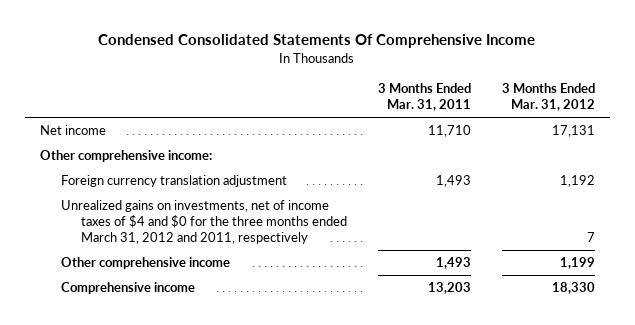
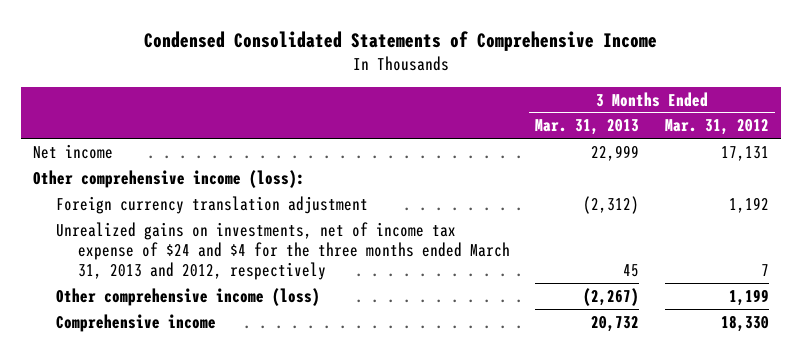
[98,34,536,49] Condensed Consolidated Statements Of Comprehensive Income -> [144,31,658,52] Condensed Consolidated Statements of Comprehensive Income
[377,83,471,112] 3 Months Ended Mar. 31, 2011 -> none
none -> [535,119,640,136] Mar. 31, 2013
[39,150,212,163] Other comprehensive income: -> [33,169,306,188] Other comprehensive income (loss):
[60,200,348,245] Unrealized gains on investments, net of income taxes of $4 and $0 for the three months ended March 31, 2012 and 2011, respectively -> [55,221,511,281] Unrealized gains on investments, net of income tax expense of $24 and $4 for the three months ended March 31, 2013 and 2012, respectively
[60,257,230,270] Other comprehensive income -> [55,287,320,306] Other comprehensive income (loss)

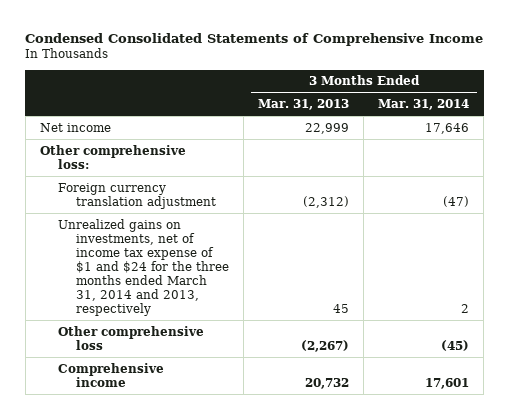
[664,119,769,136] Mar. 31, 2012 -> none
none -> [378,98,470,110] Mar. 31, 2014
[33,169,306,188] Other comprehensive income (loss): -> [39,144,186,169] Other comprehensive loss:
[55,221,511,281] Unrealized gains on investments, net of income tax expense of $24 and $4 for the three months ended March 31, 2013 and 2012, respectively -> [57,218,230,316] Unrealized gains on investments, net of income tax expense of $1 and $24 for the three months ended March 31, 2014 and 2013, respectively
[55,287,320,306] Other comprehensive income (loss) -> [57,325,204,350] Other comprehensive loss

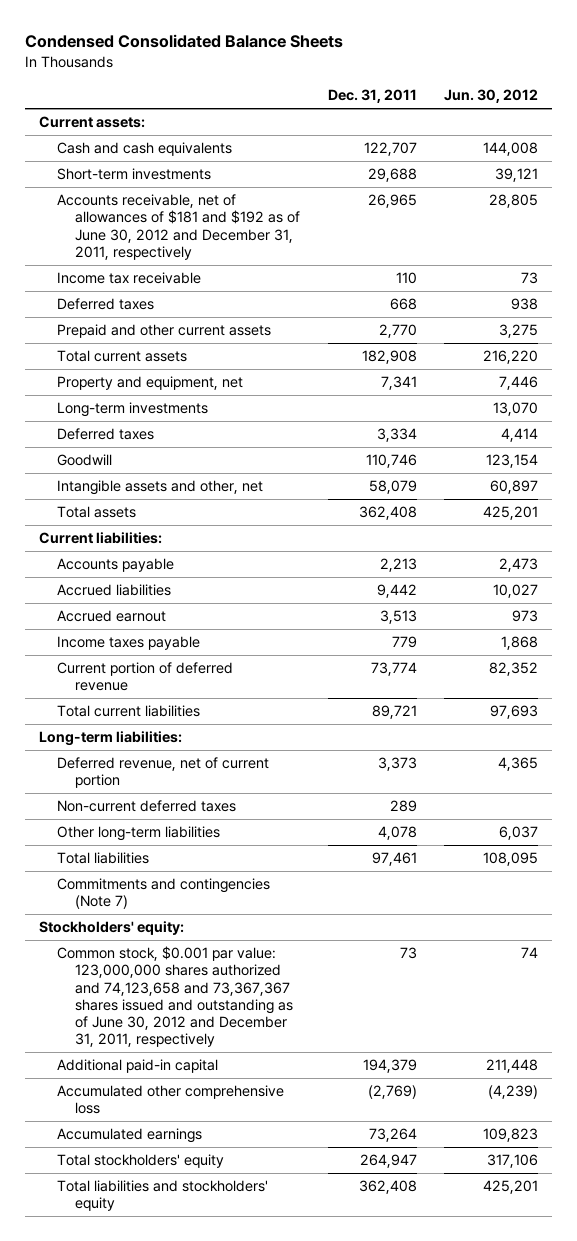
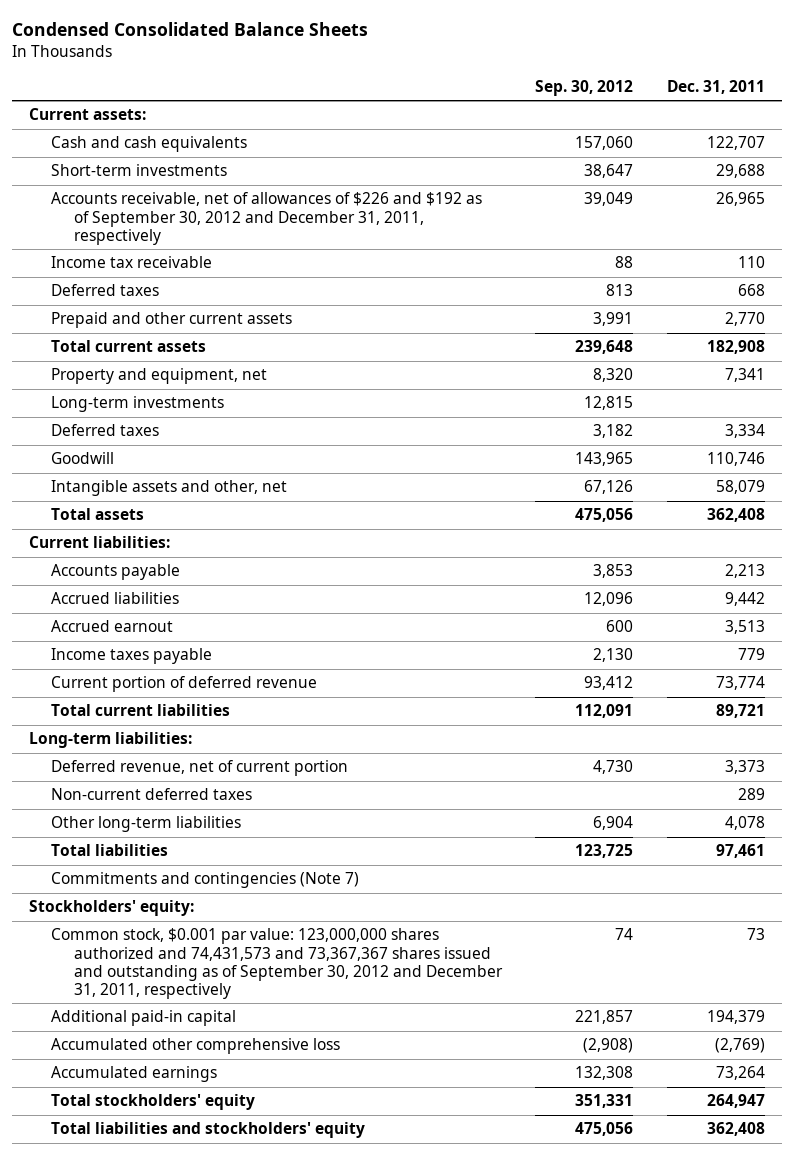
[444,89,539,104] Jun. 30, 2012 -> none
none -> [535,79,634,96] Sep. 30, 2012
[56,194,300,260] Accounts receivable, net of allowances of $181 and $192 as of June 30, 2012 and December 31, 2011, respectively -> [51,192,483,245] Accounts receivable, net of allowances of $226 and $192 as of September 30, 2012 and December 31, 2011, respectively
[56,946,293,1047] Common stock, $0.001 par value: 123,000,000 shares authorized and 74,123,658 and 73,367,367 shares issued and outstanding as of June 30, 2012 and December 31, 2011, respectively -> [51,928,503,999] Common stock, $0.001 par value: 123,000,000 shares authorized and 74,431,573 and 73,367,367 shares issued and outstanding as of September 30, 2012 and December 31, 2011, respectively

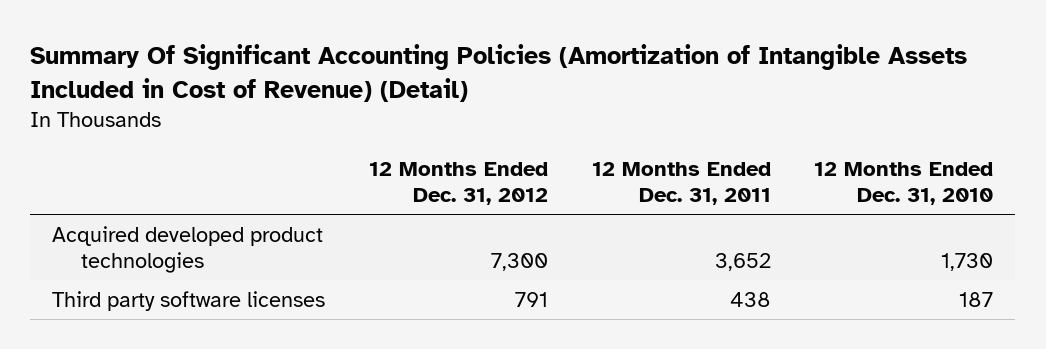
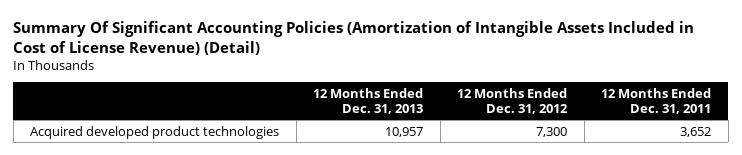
[30,44,968,103] Summary Of Significant Accounting Policies (Amortization of Intangible Assets Included in Cost of Revenue) (Detail) -> [13,21,695,55] Summary Of Significant Accounting Policies (Amortization of Intangible Assets Included in Cost of License Revenue) (Detail)
[814,161,994,206] 12 Months Ended Dec. 31, 2010 -> none
none -> [313,87,424,114] 12 Months Ended Dec. 31, 2013
[52,290,326,311] Third party software licenses -> none

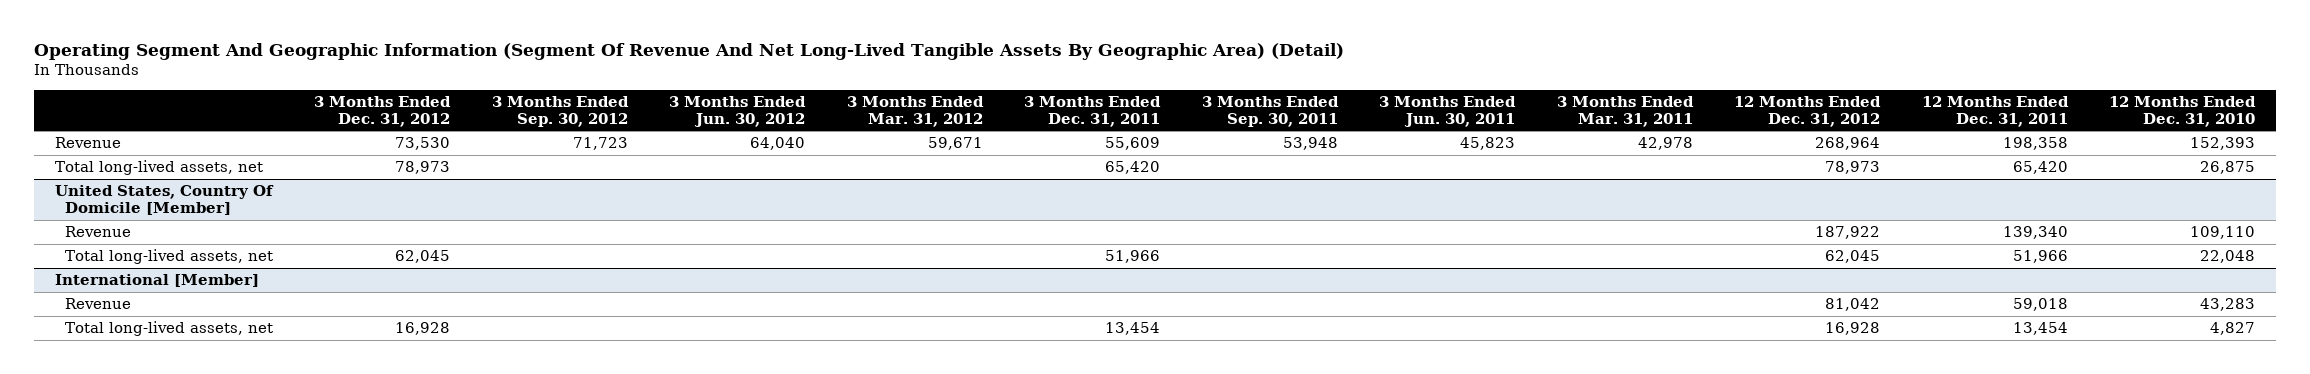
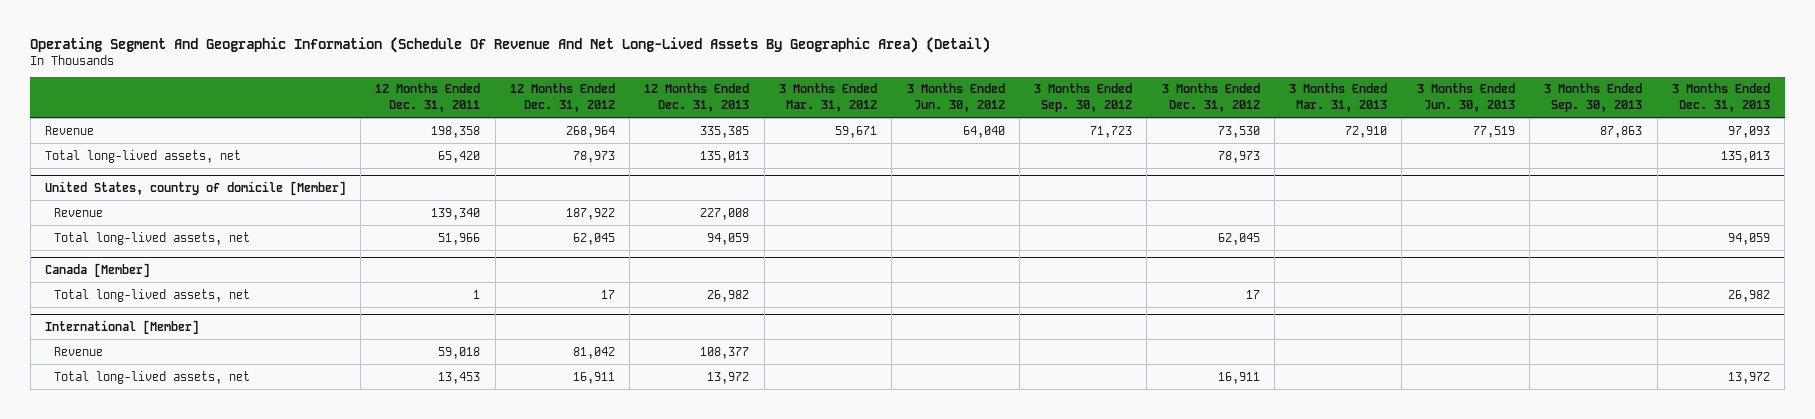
[33,43,1344,61] Operating Segment And Geographic Information (Segment Of Revenue And Net Long-Lived Tangible Assets By Geographic Area) (Detail) -> [30,36,991,53] Operating Segment And Geographic Information (Schedule Of Revenue And Net Long-Lived Assets By Geographic Area) (Detail)
[1024,95,1162,127] 3 Months Ended Dec. 31, 2011 -> none
[1201,95,1339,127] 3 Months Ended Sep. 30, 2011 -> none
[1379,95,1517,127] 3 Months Ended Jun. 30, 2011 -> none
[1556,95,1694,127] 3 Months Ended Mar. 31, 2011 -> none
[2109,95,2257,127] 12 Months Ended Dec. 31, 2010 -> none
none -> [644,83,750,112] 12 Months Ended Dec. 31, 2013
none -> [1289,83,1388,112] 3 Months Ended Mar. 31, 2013
none -> [1416,83,1515,112] 3 Months Ended Jun. 30, 2013
none -> [1544,83,1643,112] 3 Months Ended Sep. 30, 2013
none -> [1671,83,1770,112] 3 Months Ended Dec. 31, 2013
[54,185,274,215] United States, Country Of Domicile [Member] -> [44,181,346,196] United States, country of domicile [Member]
none -> [44,263,150,278] Canada [Member]
none -> [54,288,251,302] Total long-lived assets, net
[395,322,451,336] 16,928 -> [1217,371,1260,384] 16,911
[1825,322,1881,336] 16,928 -> [572,371,615,384] 16,911
[2012,322,2068,336] 13,454 -> [438,371,481,384] 13,453

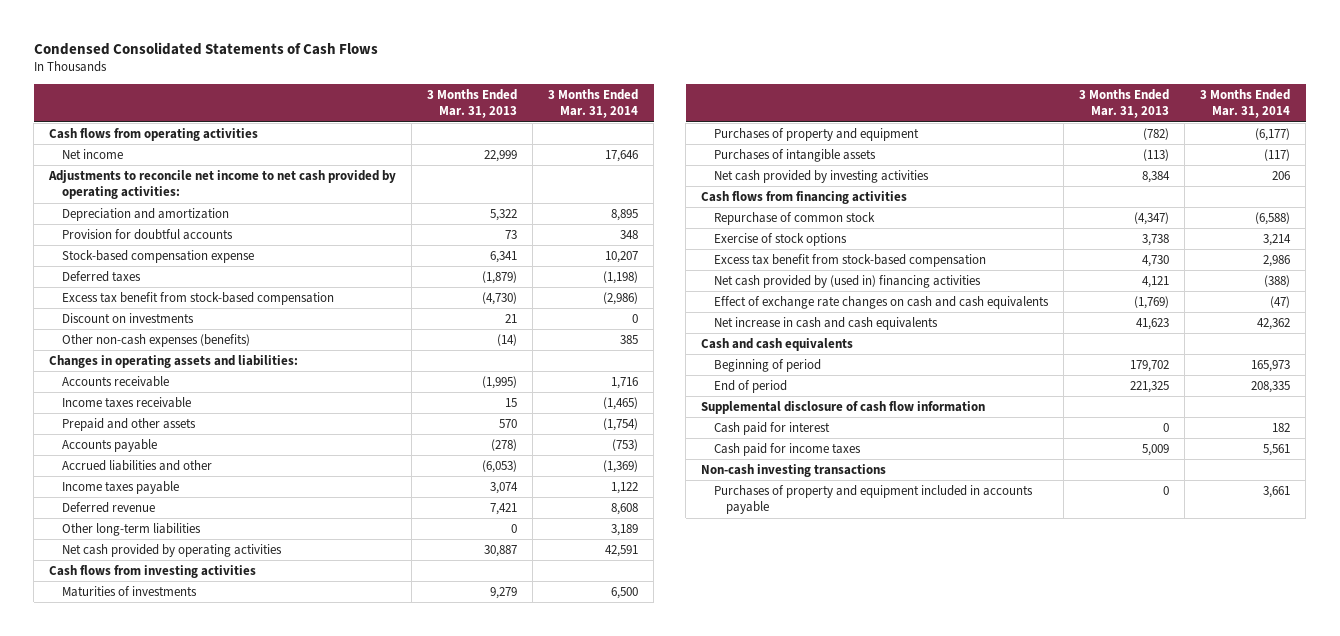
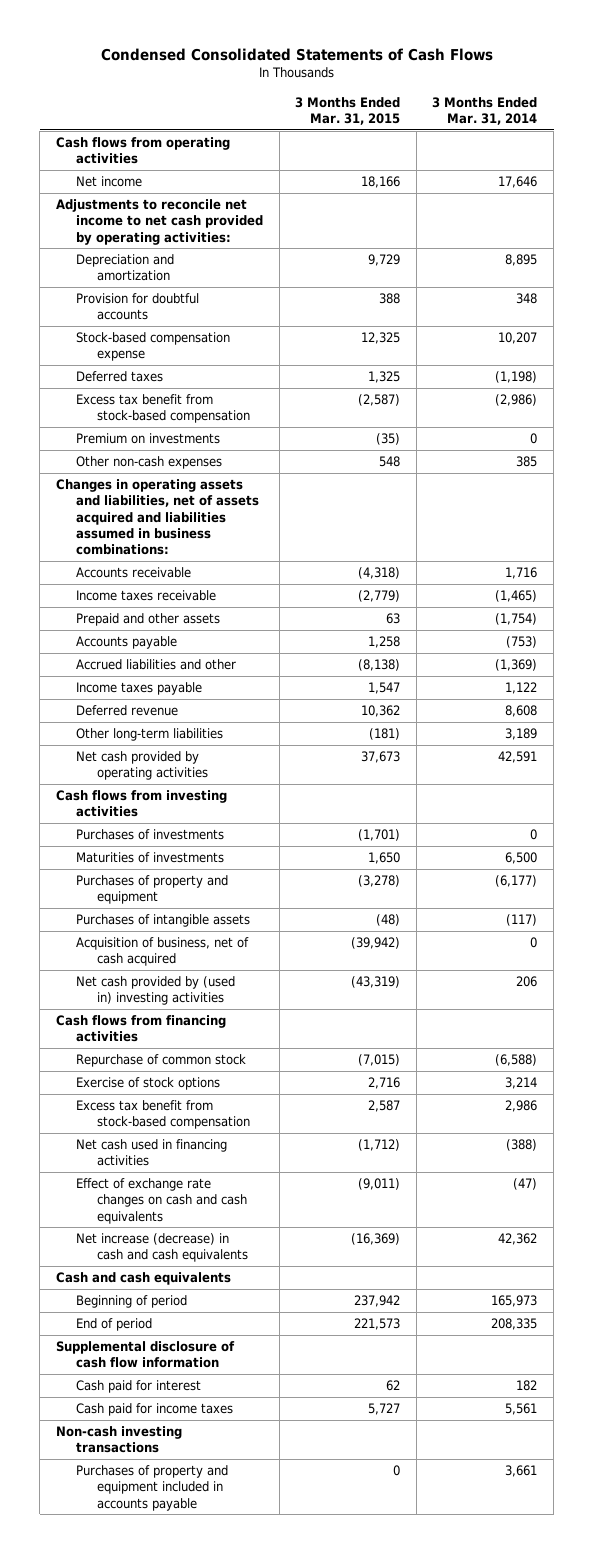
[427,88,518,119] 3 Months Ended Mar. 31, 2013 -> none
none -> [295,96,401,125] 3 Months Ended Mar. 31, 2015
[61,312,194,323] Discount on investments -> [76,433,221,445] Premium on investments
[61,333,250,347] Other non-cash expenses (benefits) -> [76,456,223,470] Other non-cash expenses
[49,354,299,368] Changes in operating assets and liabilities: -> [55,479,260,556] Changes in operating assets and liabilities, net of assets acquired and liabilities assumed in business combinations:
none -> [76,829,225,841] Purchases of investments
none -> [76,937,250,967] Acquisition of business, net of cash acquired
[713,169,929,183] Net cash provided by investing activities -> [76,976,236,1006] Net cash provided by (used in) investing activities
[713,274,981,288] Net cash provided by (used in) financing activities -> [76,1139,228,1167] Net cash used in financing activities
[713,316,938,330] Net increase in cash and cash equivalents -> [76,1233,248,1263] Net increase (decrease) in cash and cash equivalents

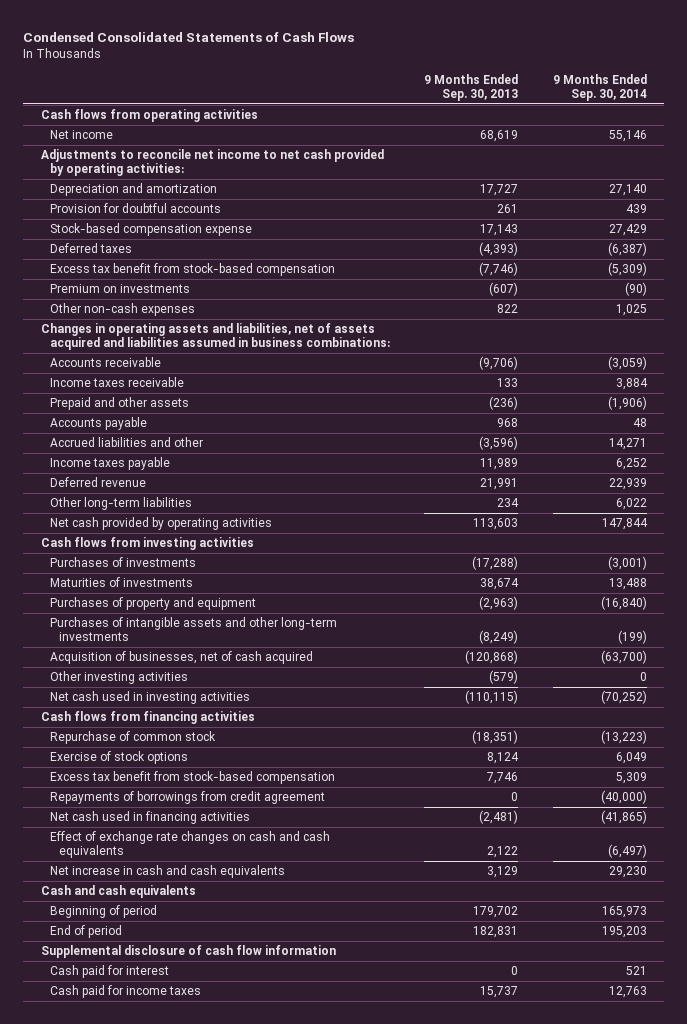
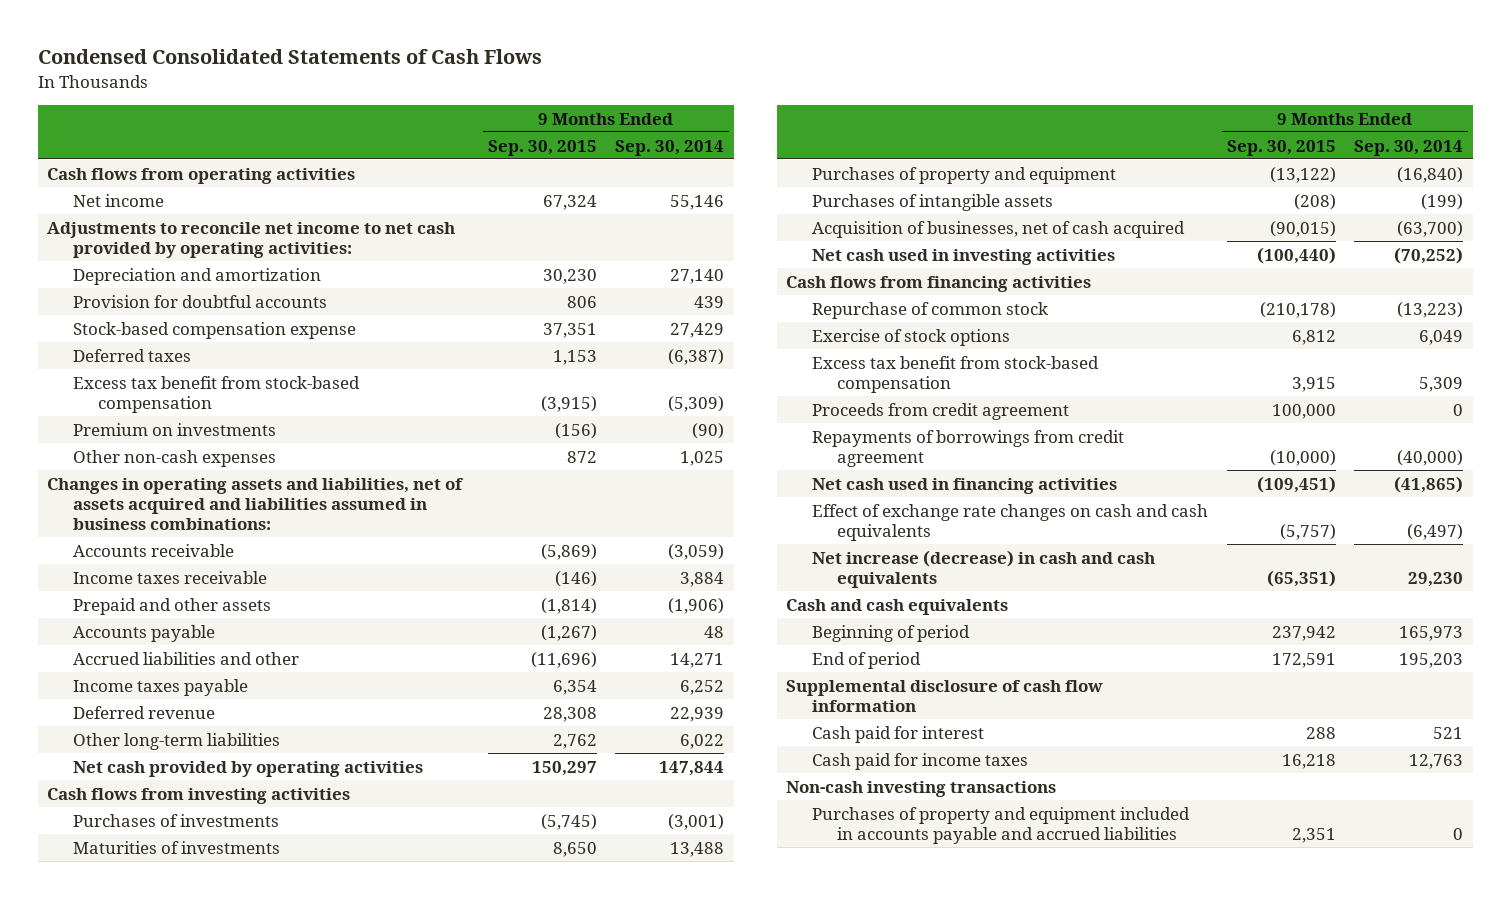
[424,73,519,101] 9 Months Ended Sep. 30, 2013 -> none
none -> [487,139,597,156] Sep. 30, 2015
[49,617,337,642] Purchases of intangible assets and other long-term investments -> [811,193,1053,211] Purchases of intangible assets
[49,671,188,685] Other investing activities -> none
none -> [811,402,1069,420] Proceeds from credit agreement
[49,865,285,879] Net increase in cash and cash equivalents -> [811,549,1155,588] Net increase (decrease) in cash and cash equivalents
none -> [786,780,1057,797] Non-cash investing transactions
none -> [811,806,1190,844] Purchases of property and equipment included in accounts payable and accrued liabilities

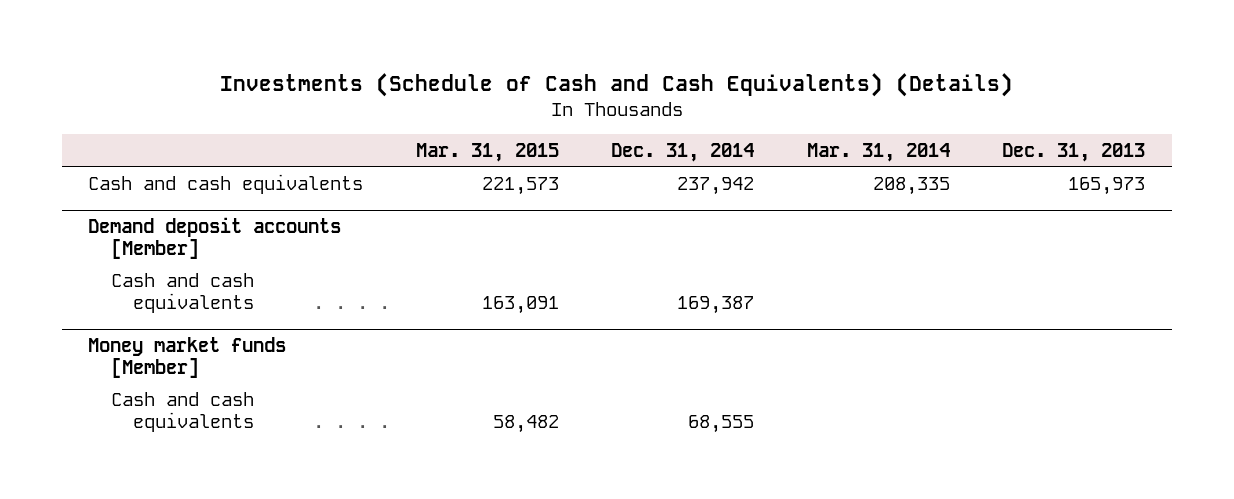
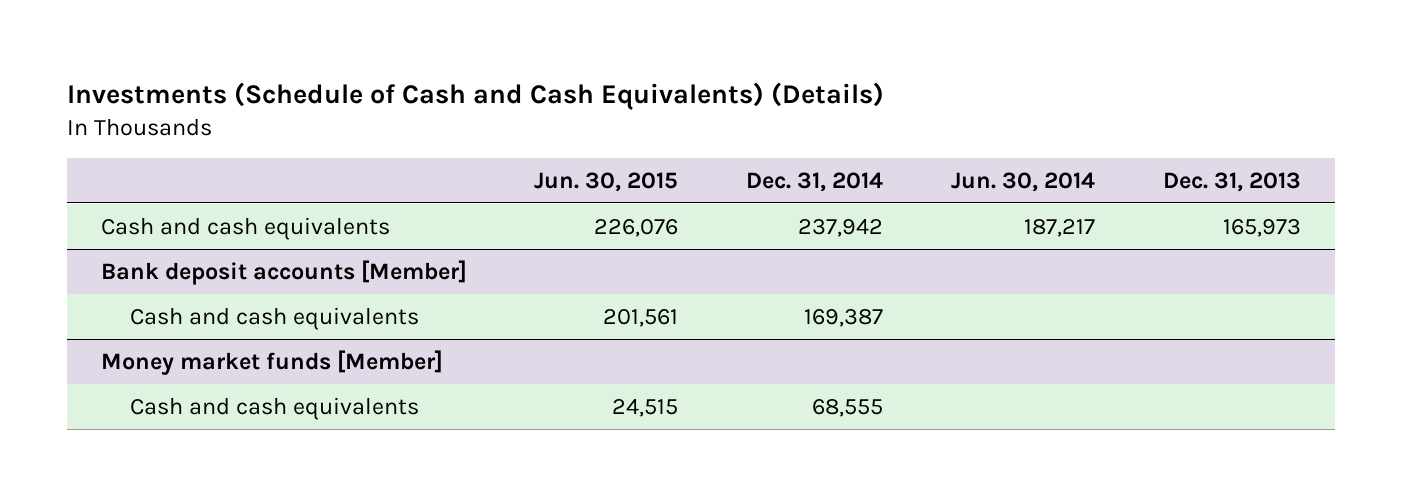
[415,142,559,162] Mar. 31, 2015 -> none
[806,142,950,162] Mar. 31, 2014 -> none
none -> [534,171,679,192] Jun. 30, 2015
none -> [951,171,1096,192] Jun. 30, 2014
[88,216,342,259] Demand deposit accounts [Member] -> [100,259,467,285] Bank deposit accounts [Member]

